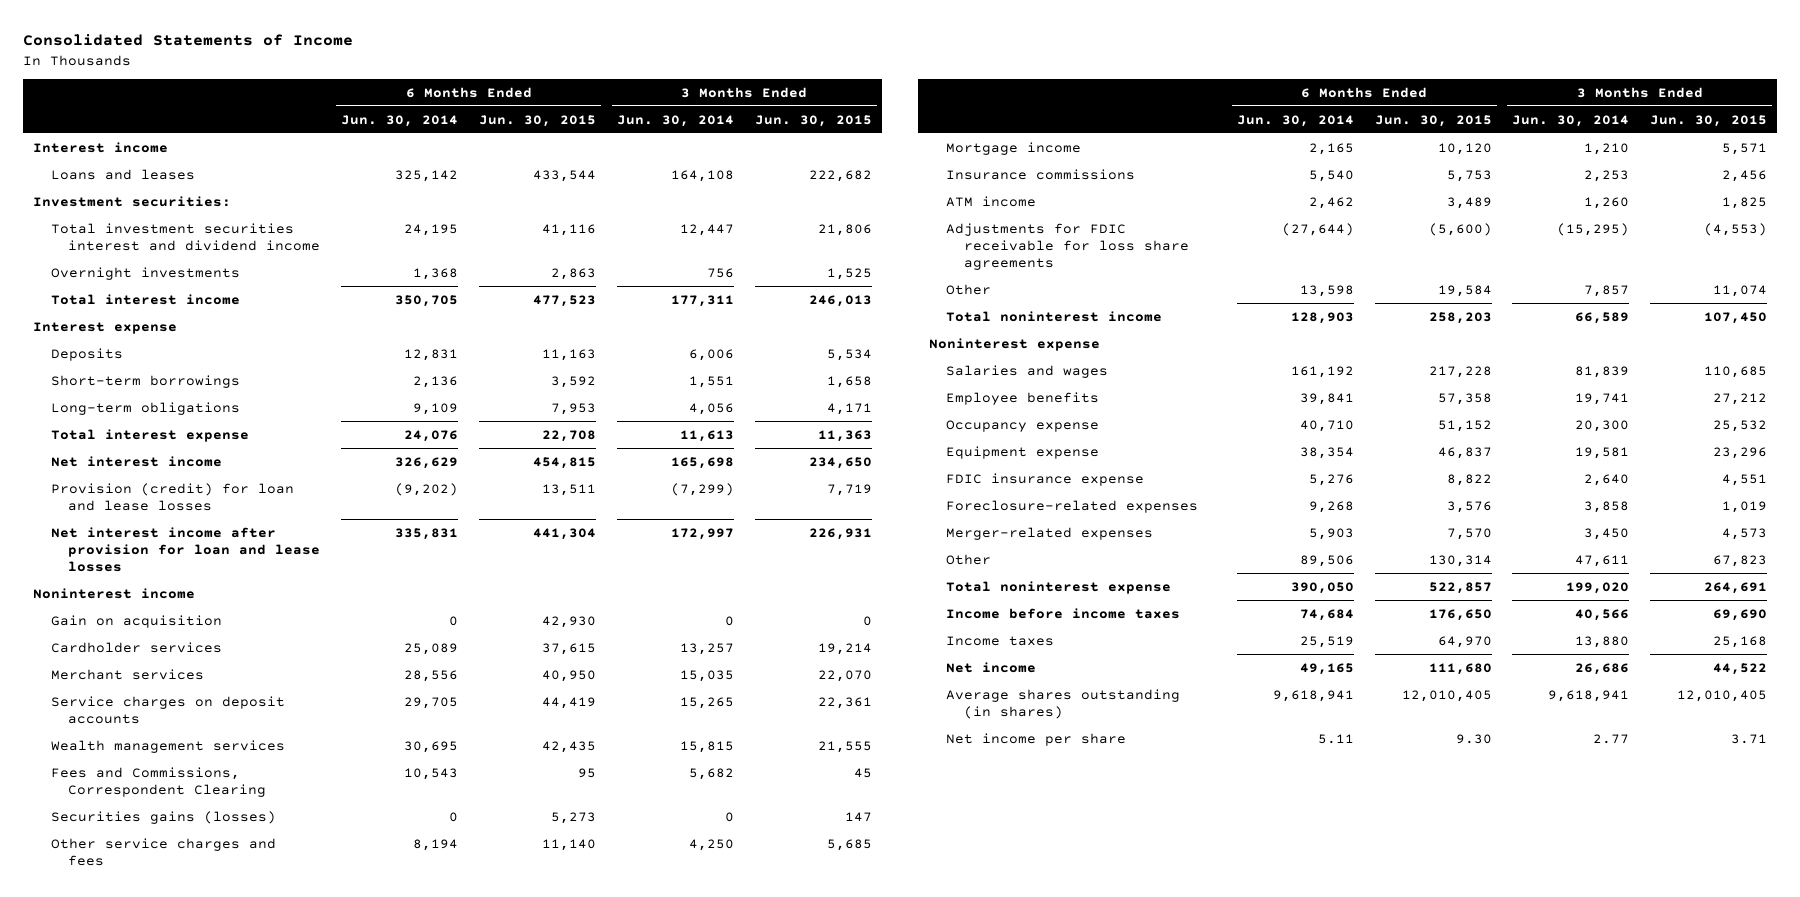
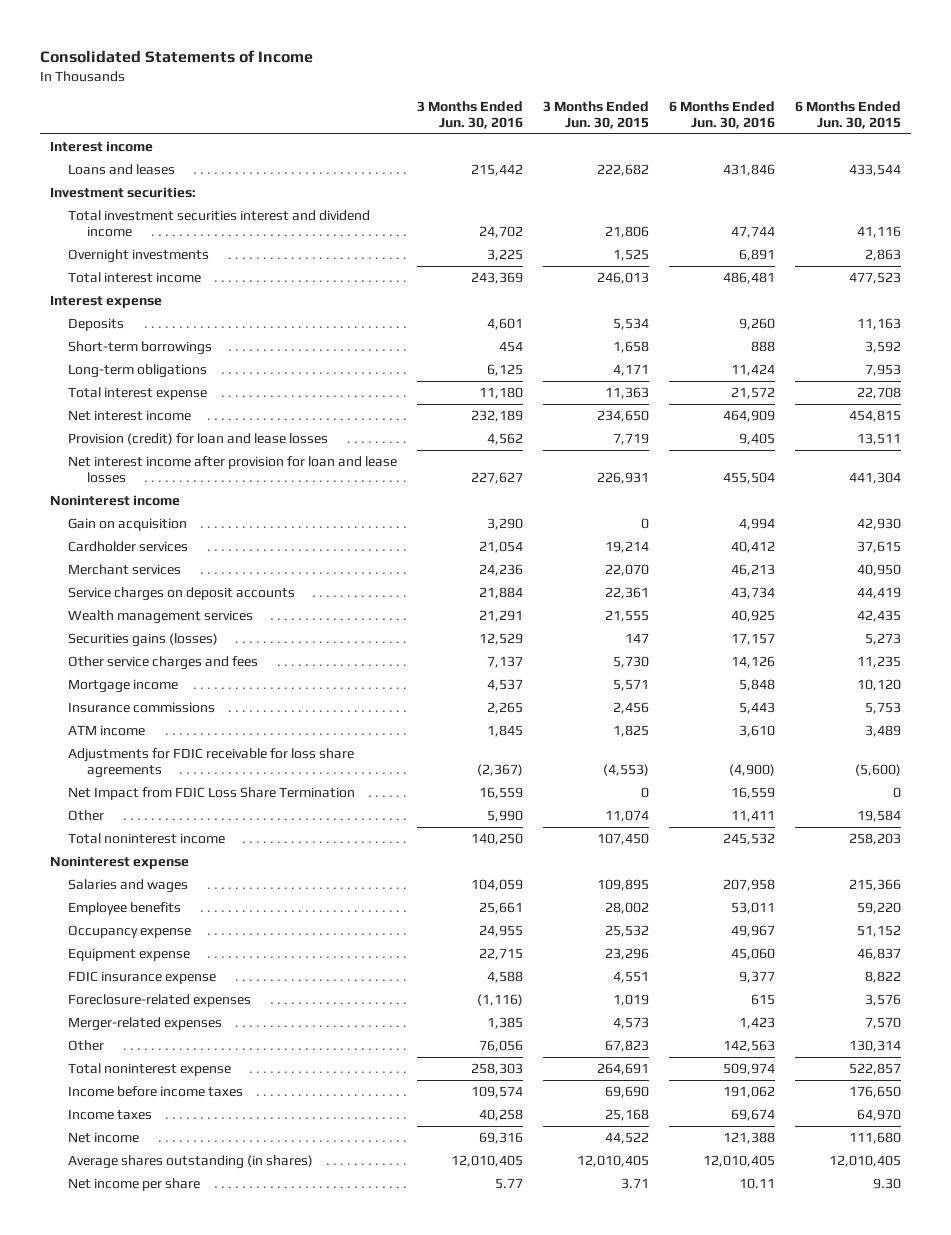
[341,114,459,127] Jun. 30, 2014 -> none
[616,114,734,127] Jun. 30, 2014 -> none
none -> [417,100,524,130] 3 Months Ended Jun. 30, 2016
none -> [669,100,776,130] 6 Months Ended Jun. 30, 2016
[50,766,267,797] Fees and Commissions, Correspondent Clearing -> none
[542,838,597,851] 11,140 -> [857,655,902,668] 11,235
[826,838,872,851] 5,685 -> [613,655,650,668] 5,730
none -> [68,786,356,800] Net Impact from FDIC Loss Share Termination
[1428,365,1492,378] 217,228 -> [849,878,902,891] 215,366
[1704,365,1768,378] 110,685 -> [597,878,650,891] 109,895
[1437,392,1492,405] 57,358 -> [857,901,902,914] 59,220
[1713,392,1768,405] 27,212 -> [605,901,650,914] 28,002

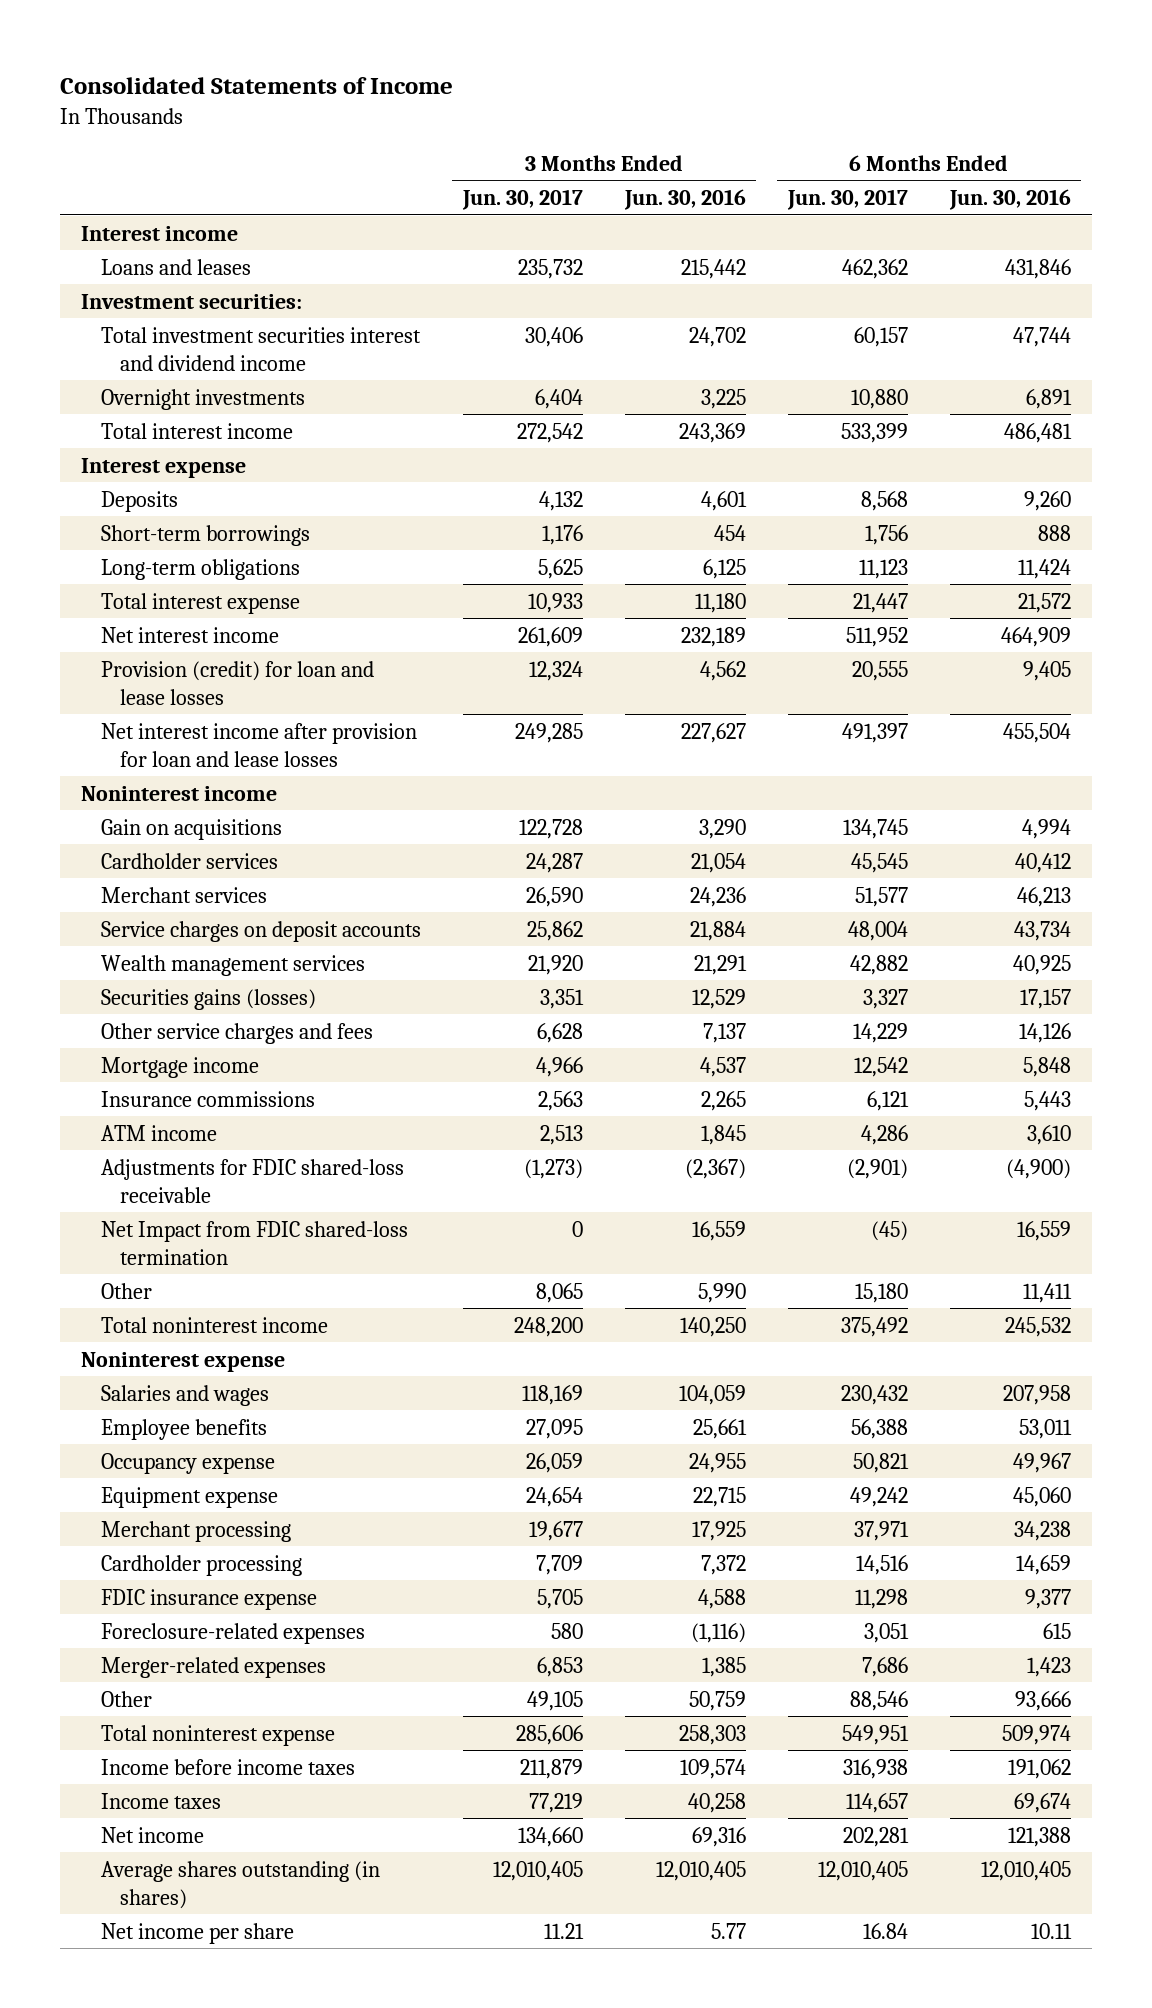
[543,100,650,130] 3 Months Ended Jun. 30, 2015 -> none
[795,100,902,130] 6 Months Ended Jun. 30, 2015 -> none
none -> [461,188,583,210] Jun. 30, 2017
none -> [786,188,908,210] Jun. 30, 2017
[68,517,188,531] Gain on acquisition -> [100,818,282,840] Gain on acquisitions
[68,747,355,779] Adjustments for FDIC receivable for loss share agreements -> [100,1158,404,1203] Adjustments for FDIC shared-loss receivable
[68,786,356,800] Net Impact from FDIC Loss Share Termination -> [100,1220,408,1265] Net Impact from FDIC shared-loss termination
none -> [100,1520,291,1542] Merchant processing
none -> [100,1554,302,1576] Cardholder processing
[479,1039,524,1052] 76,056 -> [688,1690,746,1711] 50,759
[723,1039,776,1052] 142,563 -> [1014,1690,1071,1711] 93,666

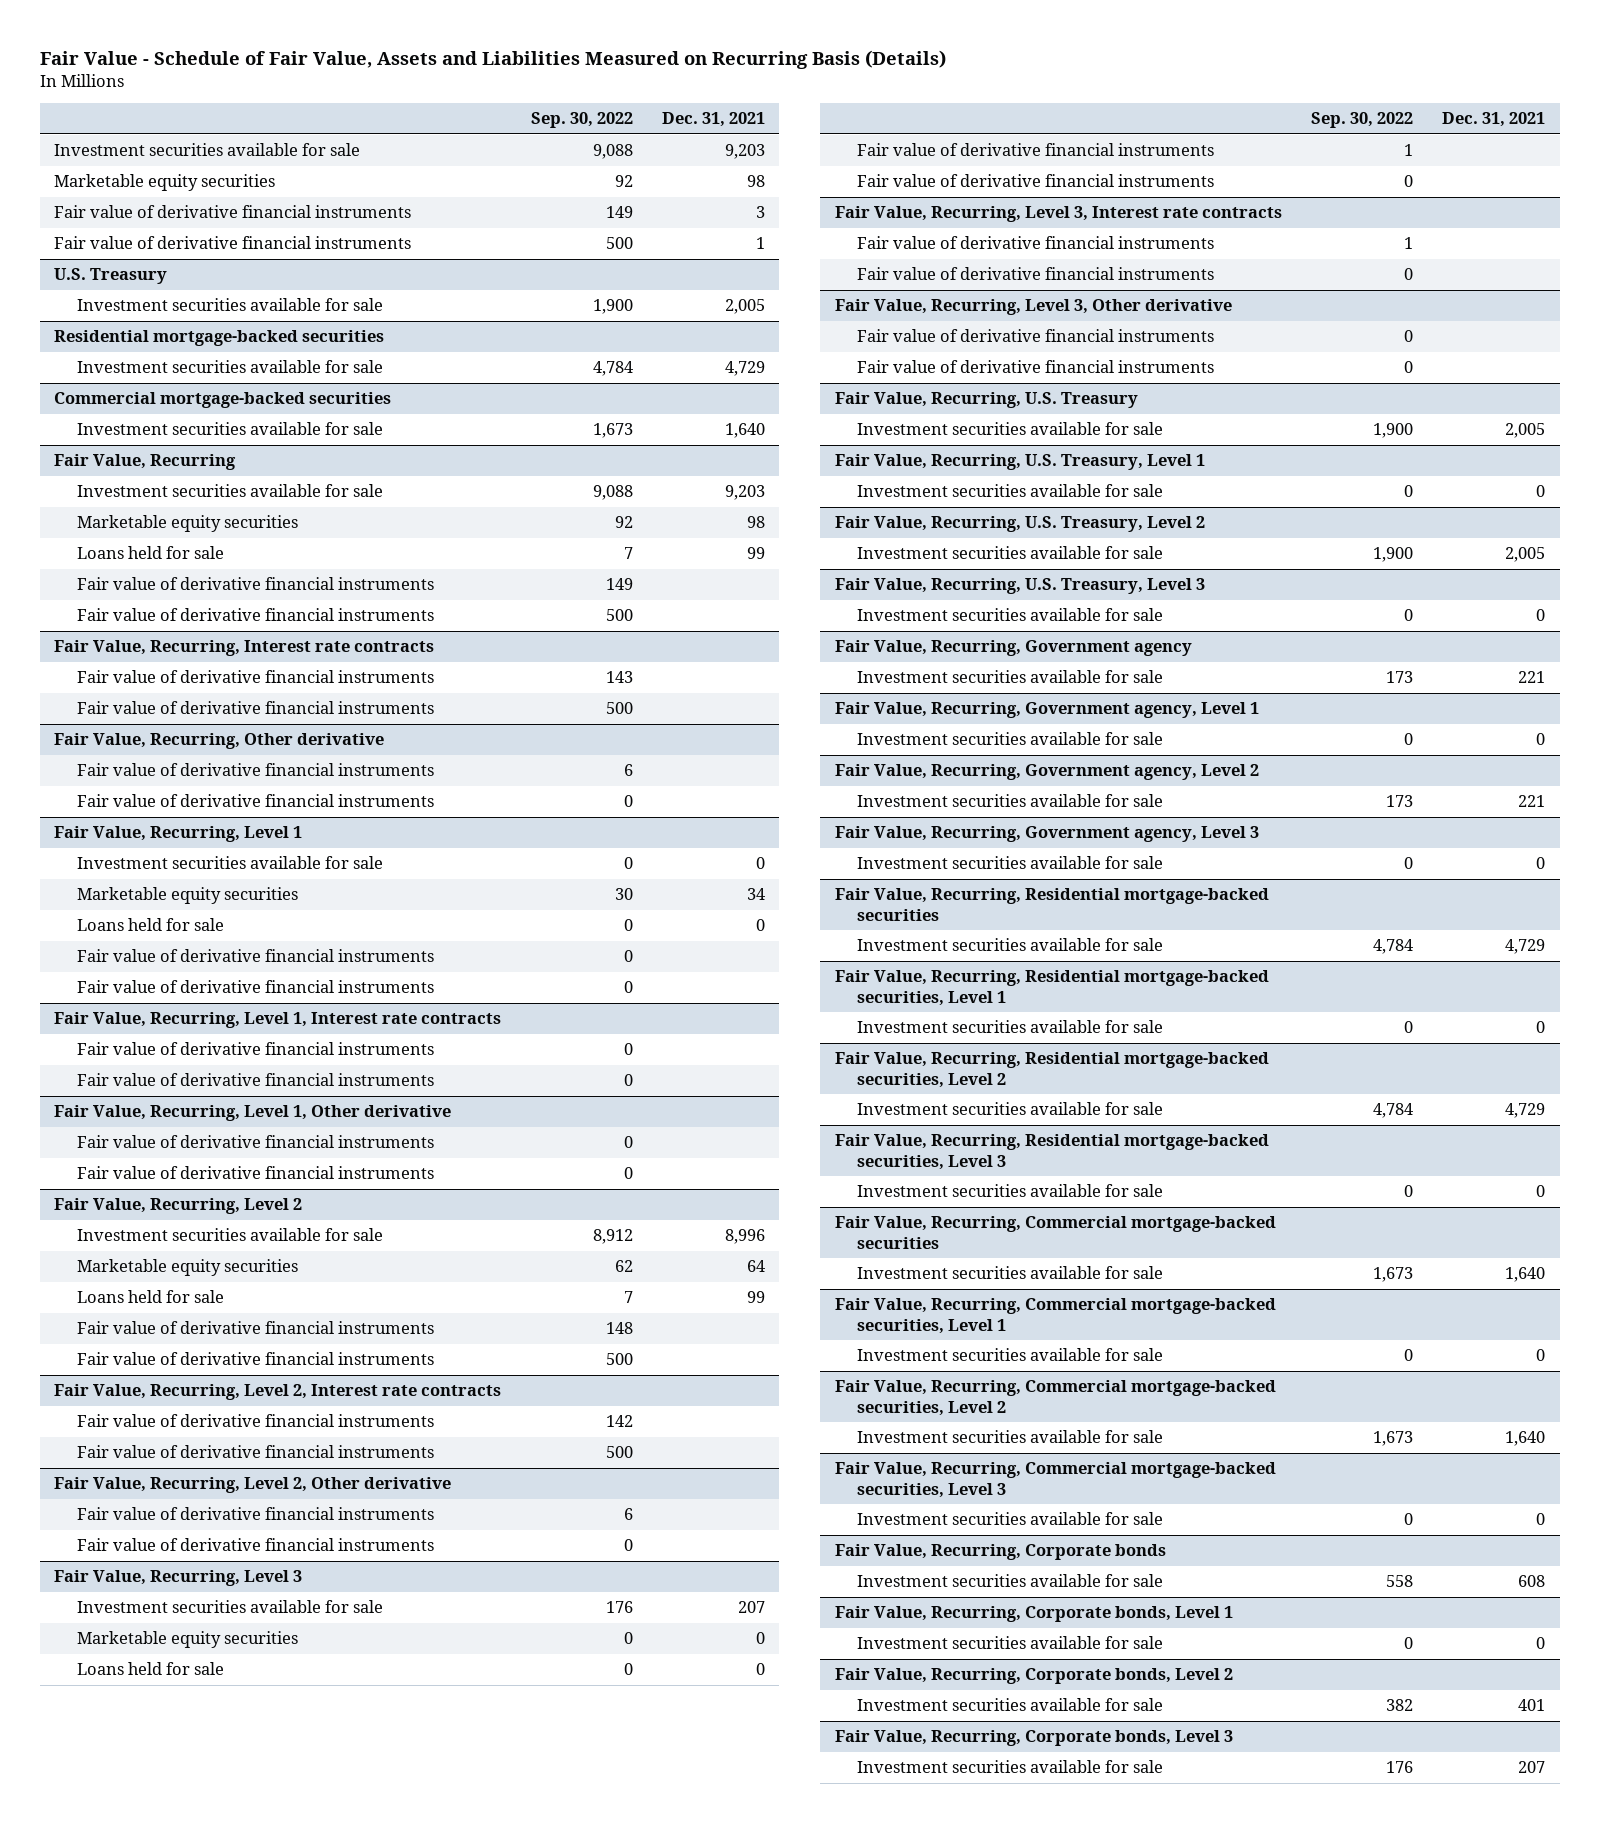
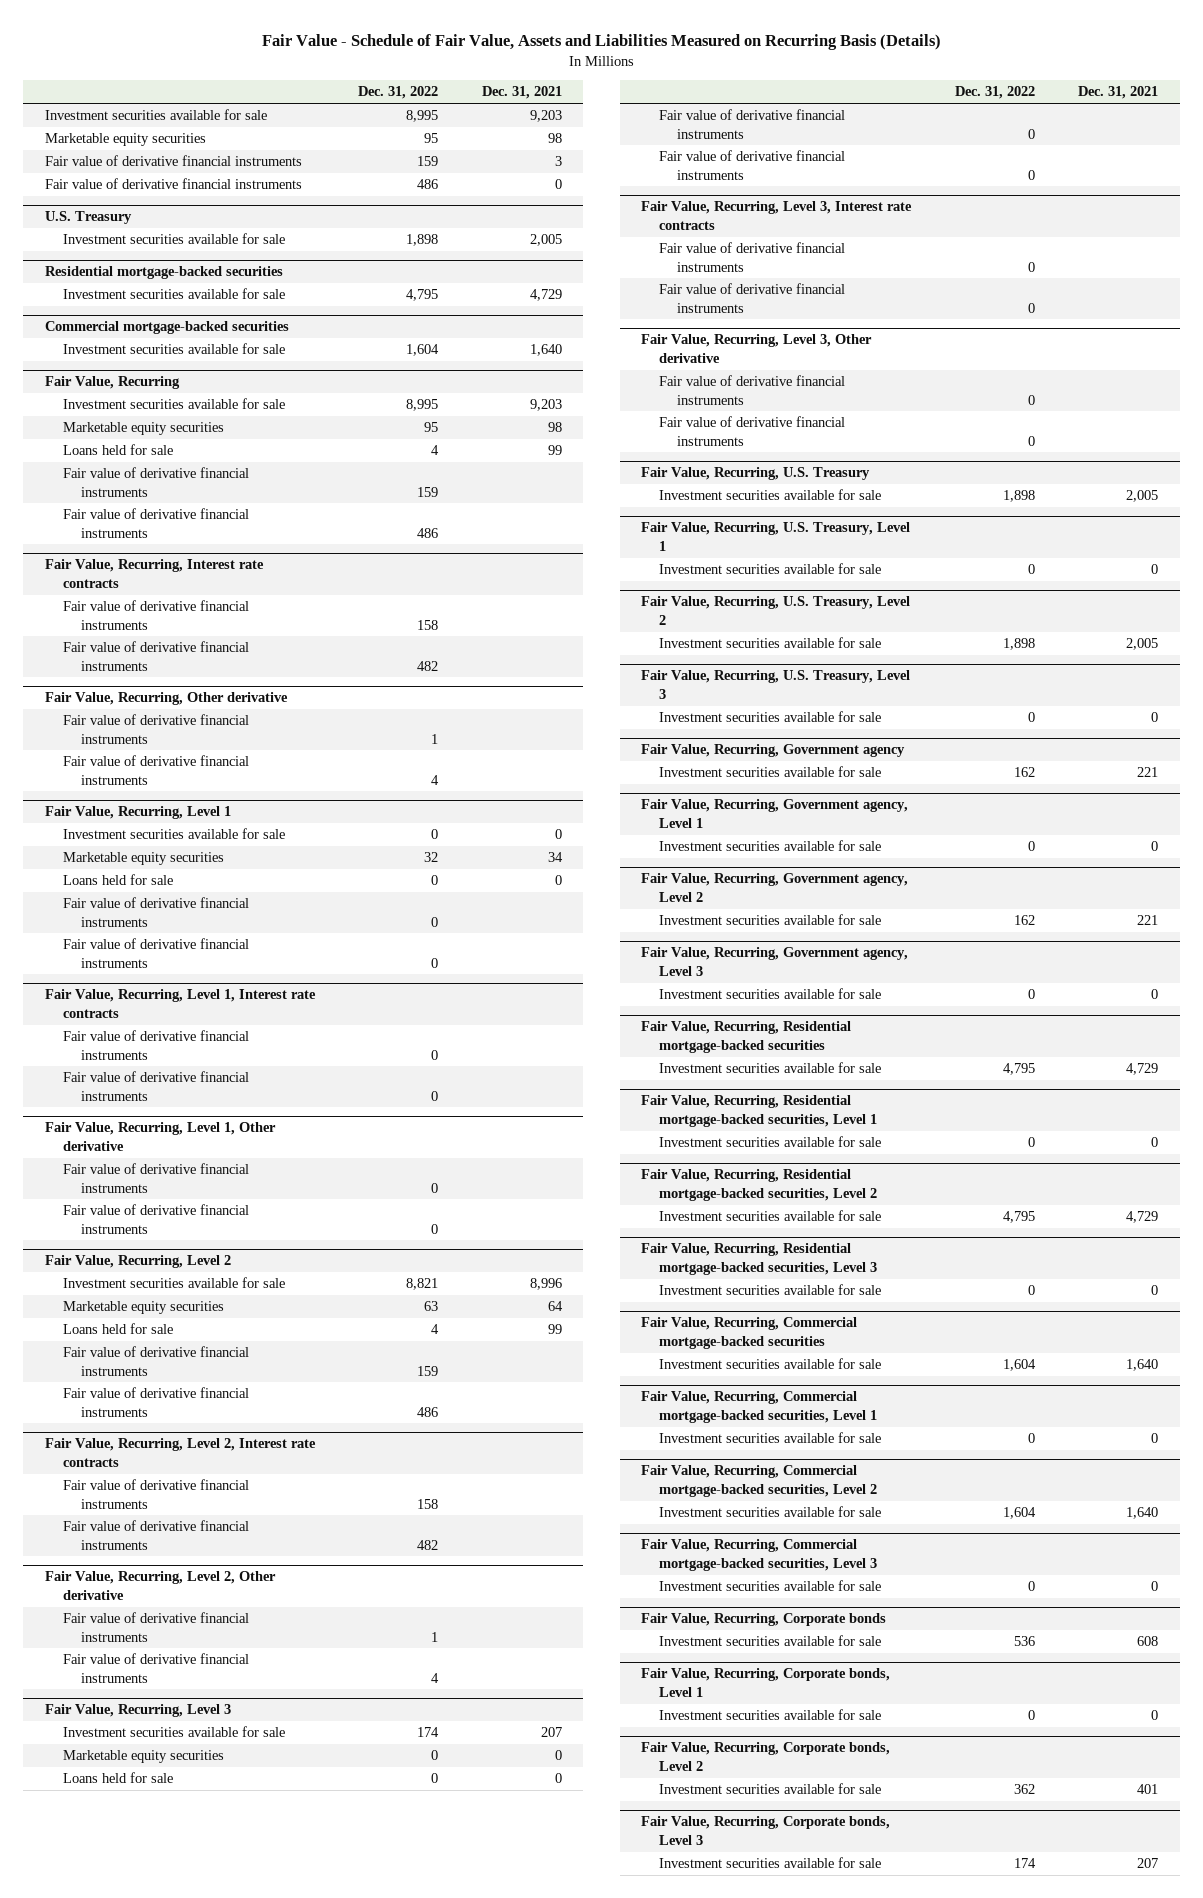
[530,112,633,129] Sep. 30, 2022 -> none
none -> [358,86,439,100] Dec. 31, 2022
[755,237,765,250] 1 -> [554,179,562,190] 0

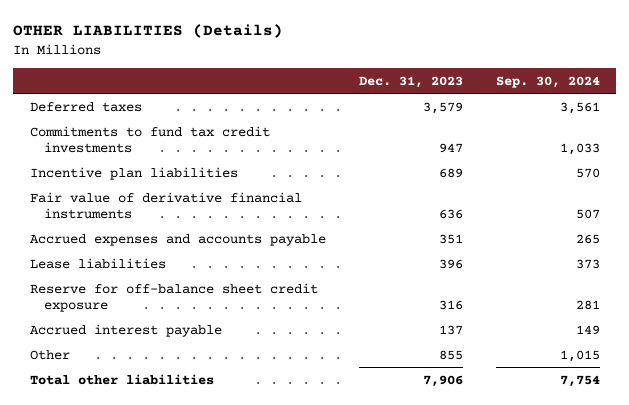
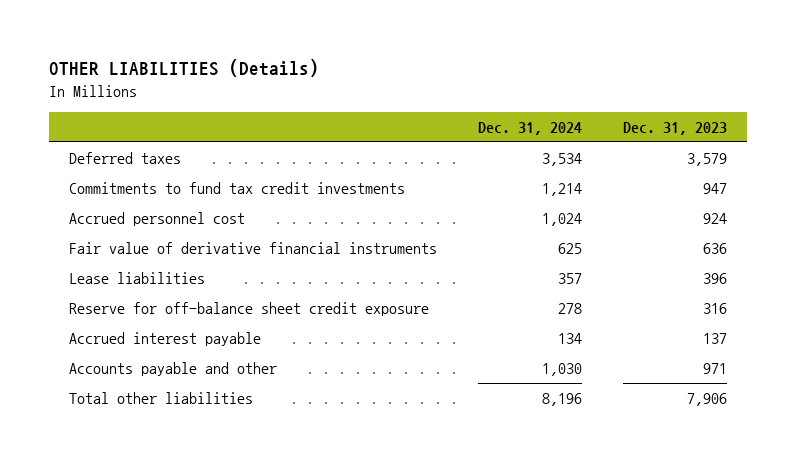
[495,75,600,88] Sep. 30, 2024 -> none
none -> [478,121,583,135] Dec. 31, 2024
[29,166,238,180] Incentive plan liabilities -> none
none -> [69,212,246,227] Accrued personnel cost
[29,233,326,246] Accrued expenses and accounts payable -> none
[29,349,70,360] Other -> none
none -> [69,362,278,377] Accounts payable and other

